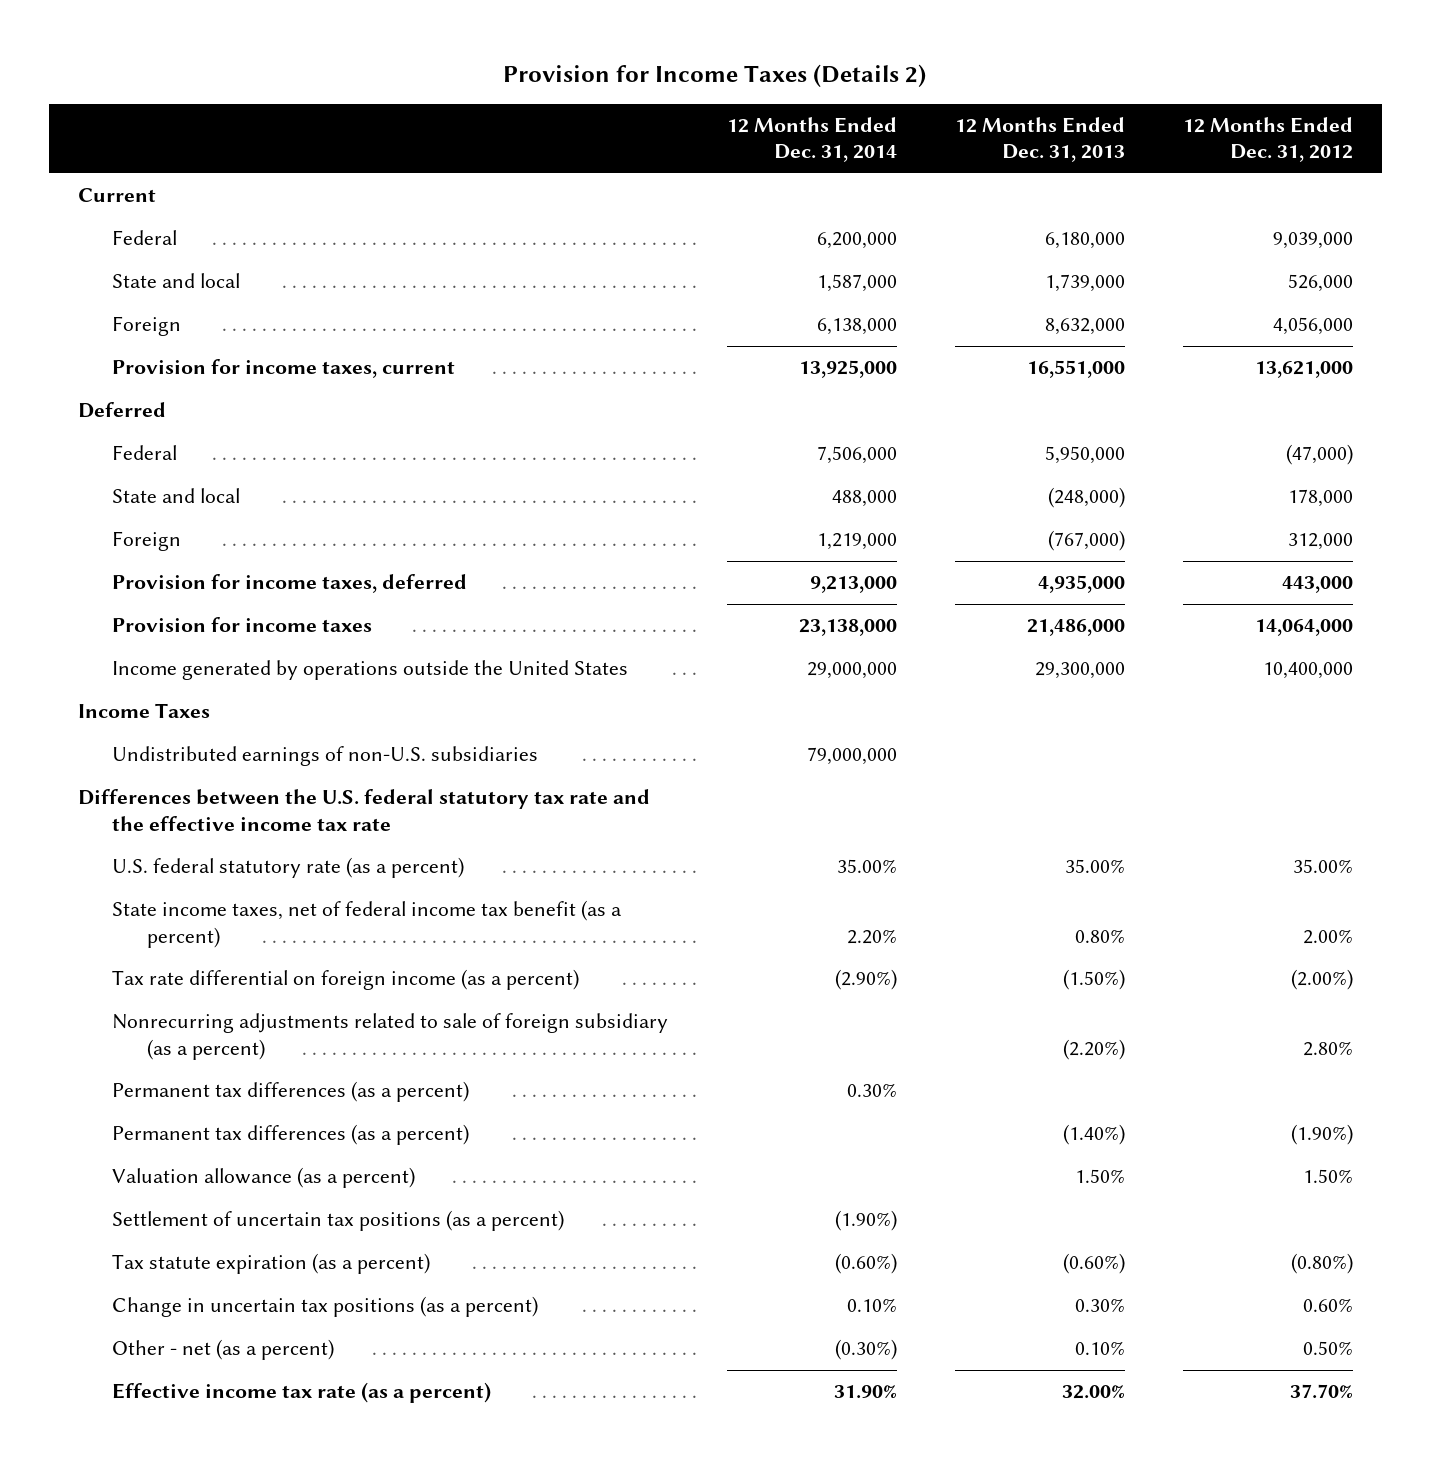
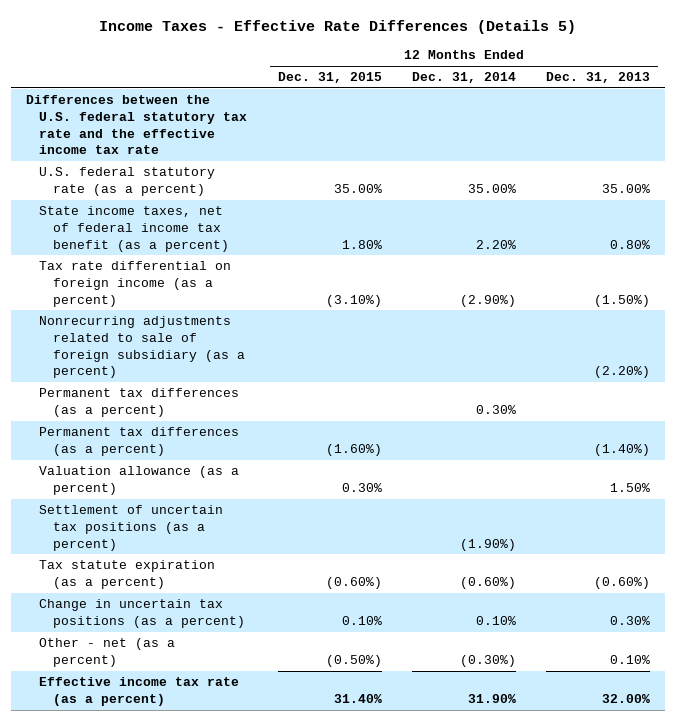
[503,64,927,88] Provision for Income Taxes (Details 2) -> [99,20,577,35] Income Taxes - Effective Rate Differences (Details 5)
[1182,117,1353,163] 12 Months Ended Dec. 31, 2012 -> none
none -> [277,72,382,84] Dec. 31, 2015
[78,188,157,203] Current -> none
[112,230,178,246] Federal -> none
[112,273,241,289] State and local -> none
[112,316,182,337] Foreign -> none
[112,359,456,379] Provision for income taxes, current -> none
[78,402,167,419] Deferred -> none
[112,445,178,461] Federal -> none
[112,488,241,504] State and local -> none
[112,531,182,552] Foreign -> none
[112,574,468,594] Provision for income taxes, deferred -> none
[112,617,373,633] Provision for income taxes -> none
[112,660,629,681] Income generated by operations outside the United States -> none
[78,703,211,719] Income Taxes -> none
[112,746,539,767] Undistributed earnings of non-U.S. subsidiaries -> none

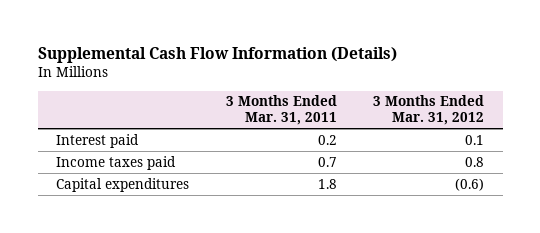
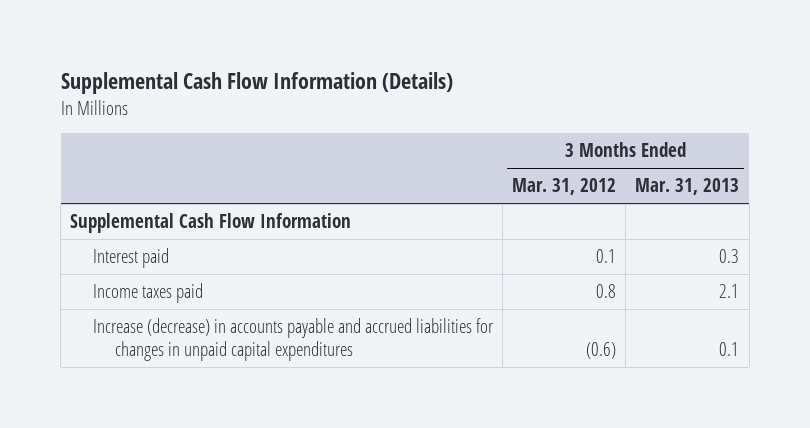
[225,95,337,126] 3 Months Ended Mar. 31, 2011 -> none
none -> [635,178,740,196] Mar. 31, 2013
none -> [70,213,352,234] Supplemental Cash Flow Information
[55,177,189,192] Capital expenditures -> none
none -> [92,318,494,362] Increase (decrease) in accounts payable and accrued liabilities for changes in unpaid capital expenditures

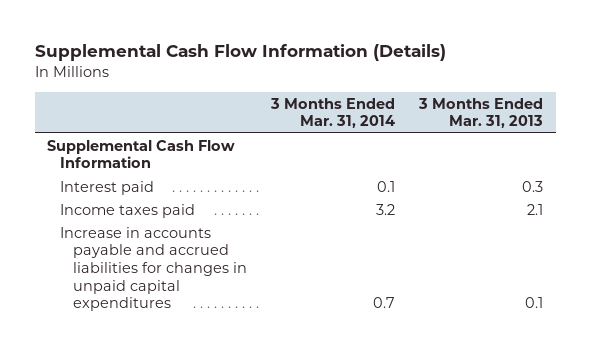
[511,178,616,196] Mar. 31, 2012 -> none
none -> [270,97,396,129] 3 Months Ended Mar. 31, 2014
[92,318,494,362] Increase (decrease) in accounts payable and accrued liabilities for changes in unpaid capital expenditures -> [59,226,247,312] Increase in accounts payable and accrued liabilities for changes in unpaid capital expenditures

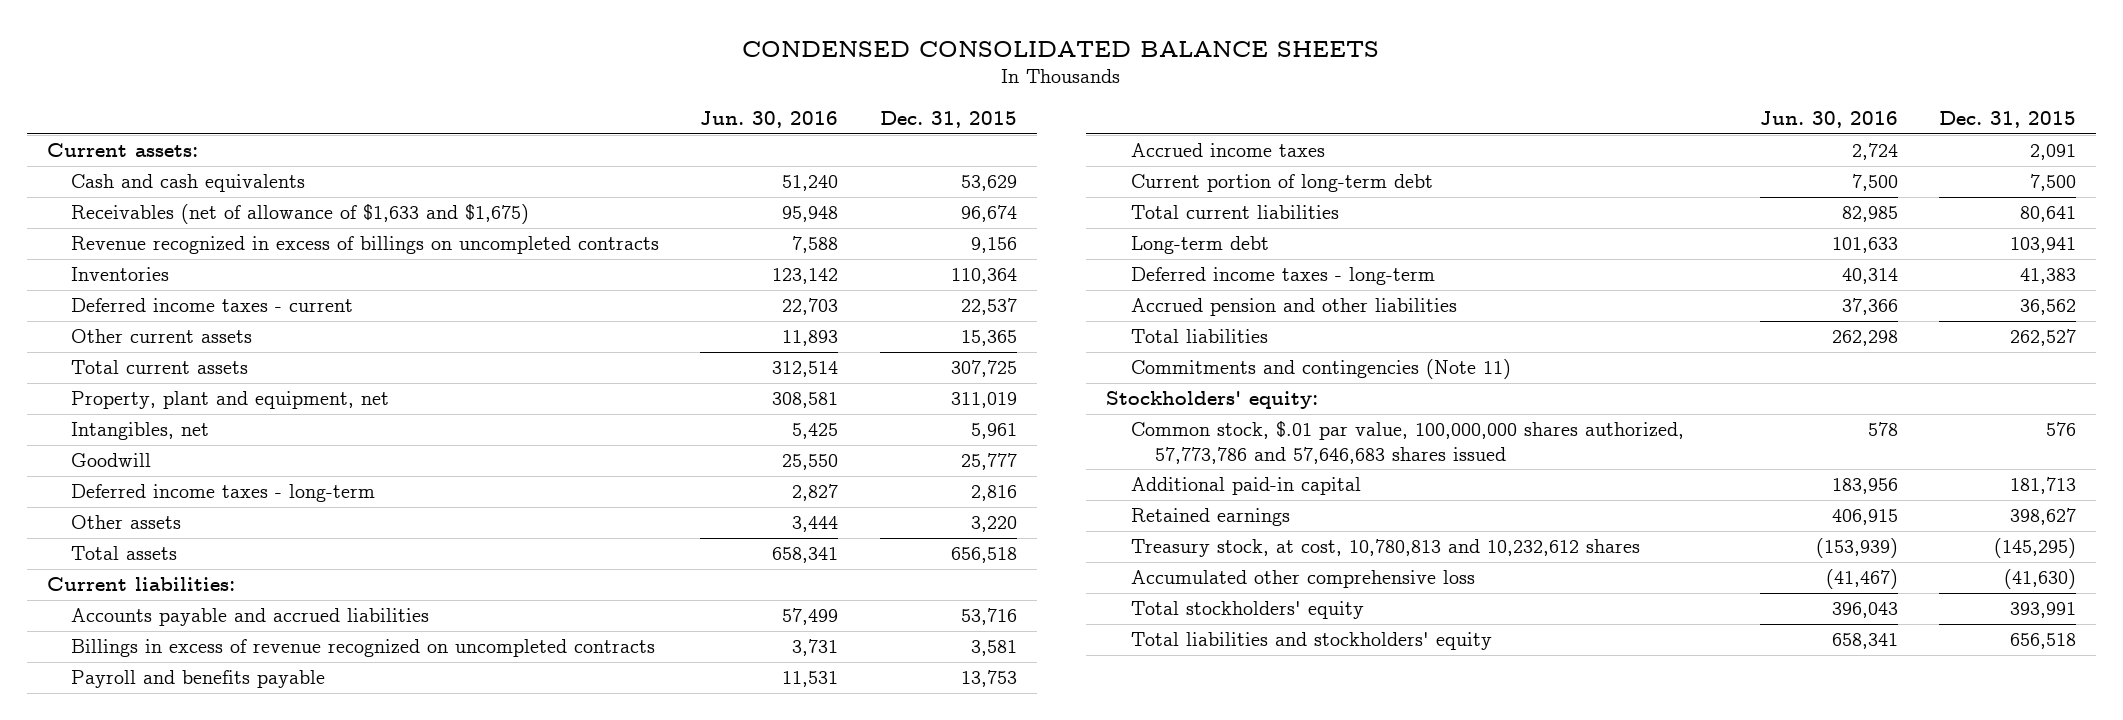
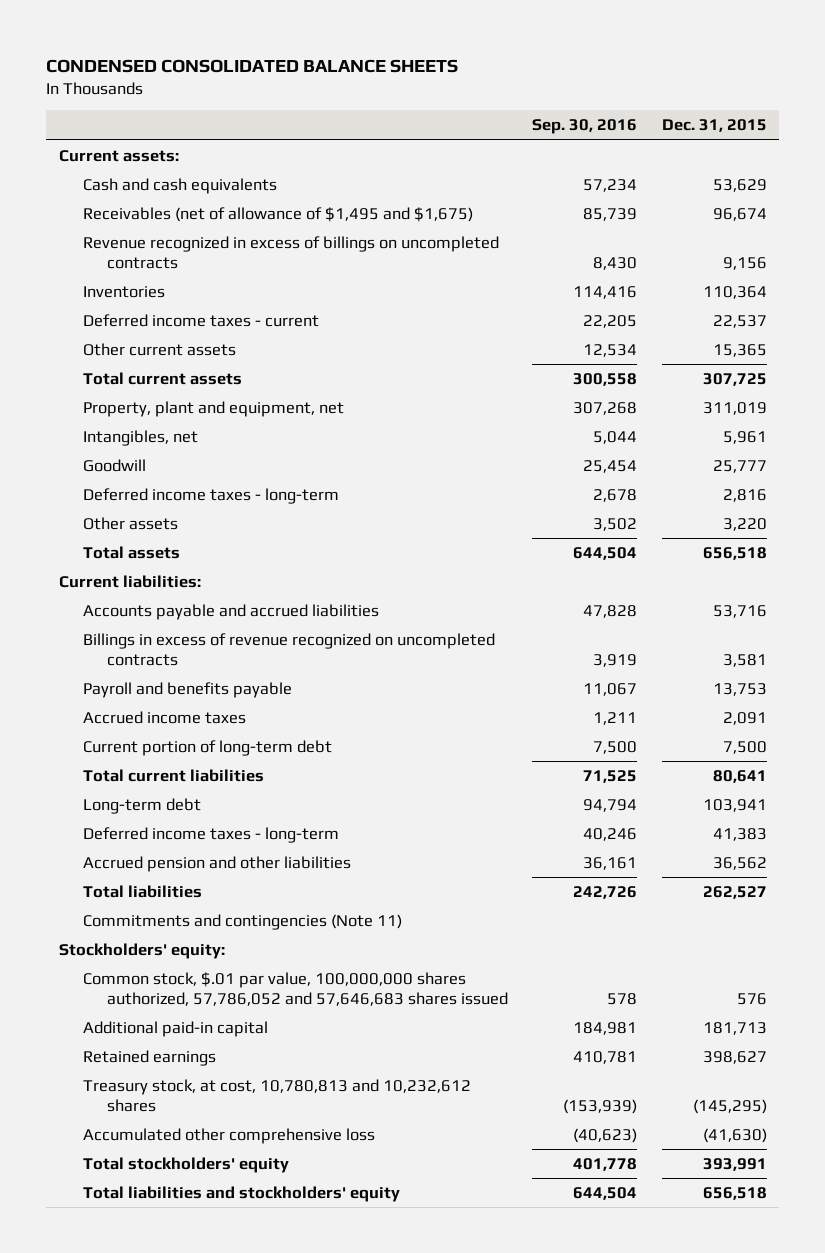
[700,110,839,128] Jun. 30, 2016 -> none
none -> [532,119,638,135] Sep. 30, 2016
[71,204,530,225] Receivables (net of allowance of $1,633 and $1,675) -> [82,207,473,223] Receivables (net of allowance of $1,495 and $1,675)
[1130,421,1684,464] Common stock, $.01 par value, 100,000,000 shares authorized, 57,773,786 and 57,646,683 shares issued -> [82,972,509,1007] Common stock, $.01 par value, 100,000,000 shares authorized, 57,786,052 and 57,646,683 shares issued

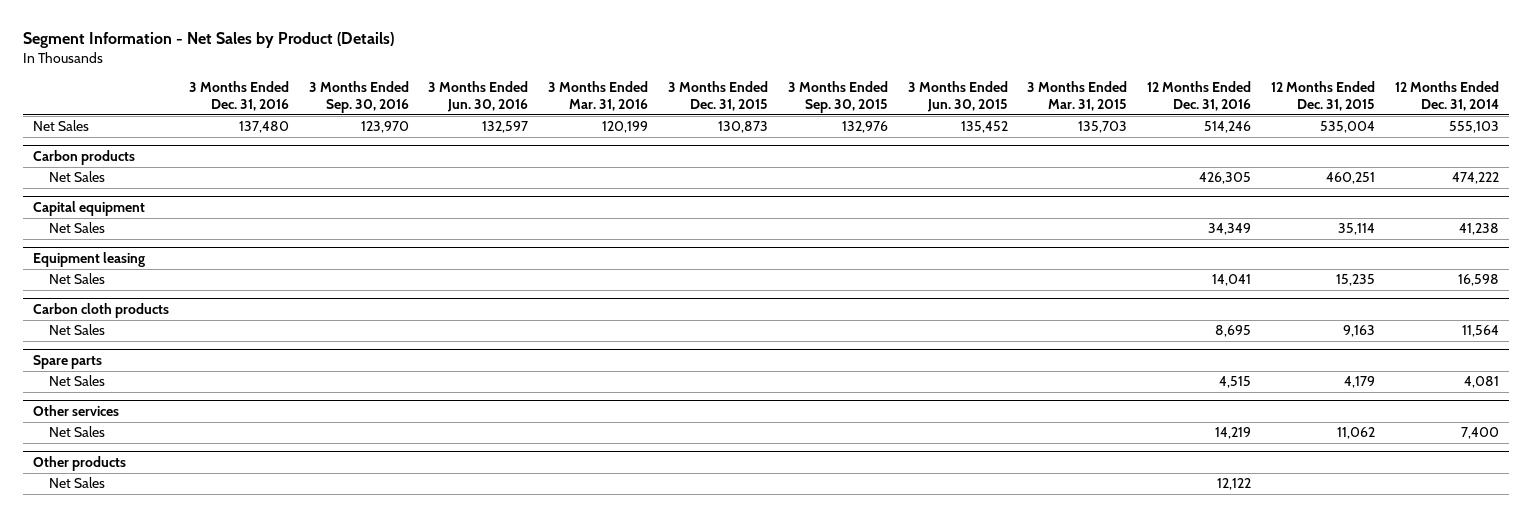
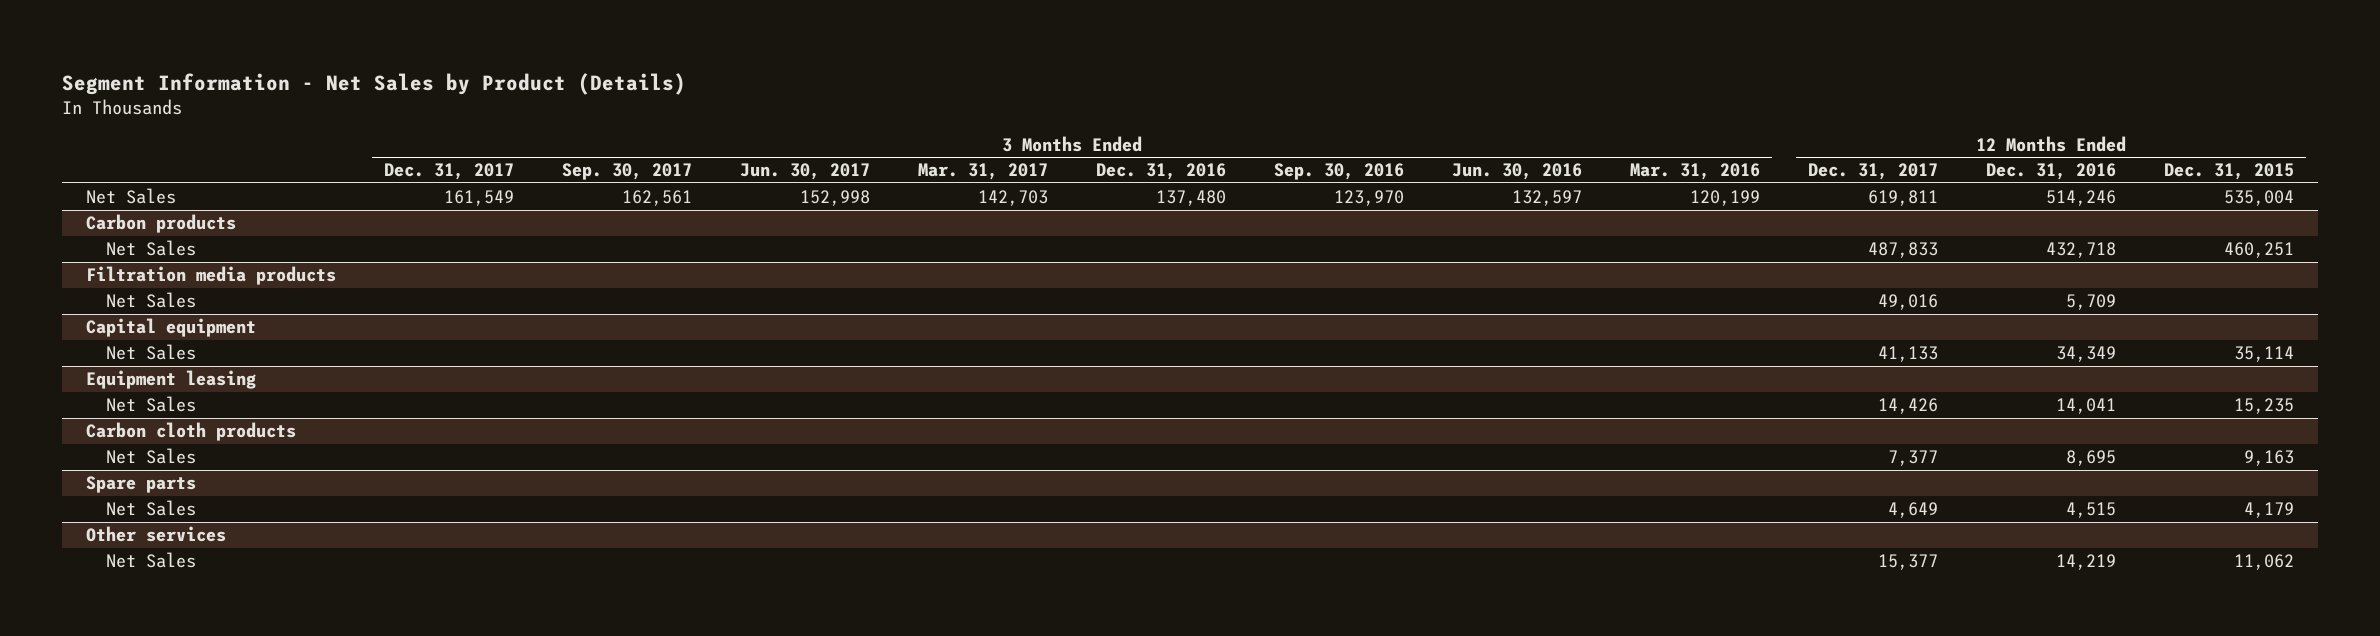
[667,81,768,112] 3 Months Ended Dec. 31, 2015 -> none
[787,81,888,114] 3 Months Ended Sep. 30, 2015 -> none
[907,81,1008,113] 3 Months Ended Jun. 30, 2015 -> none
[1027,81,1128,112] 3 Months Ended Mar. 31, 2015 -> none
[1394,81,1499,112] 12 Months Ended Dec. 31, 2014 -> none
none -> [383,163,514,181] Dec. 31, 2017
none -> [561,163,692,181] Sep. 30, 2017
none -> [739,163,870,181] Jun. 30, 2017
none -> [917,163,1048,181] Mar. 31, 2017
none -> [1807,163,1938,181] Dec. 31, 2017
[1199,172,1252,185] 426,305 -> [2045,242,2116,259] 432,718
none -> [85,266,336,286] Filtration media products
none -> [105,292,196,309] Net Sales
[33,455,127,471] Other products -> none
[48,477,105,489] Net Sales -> none

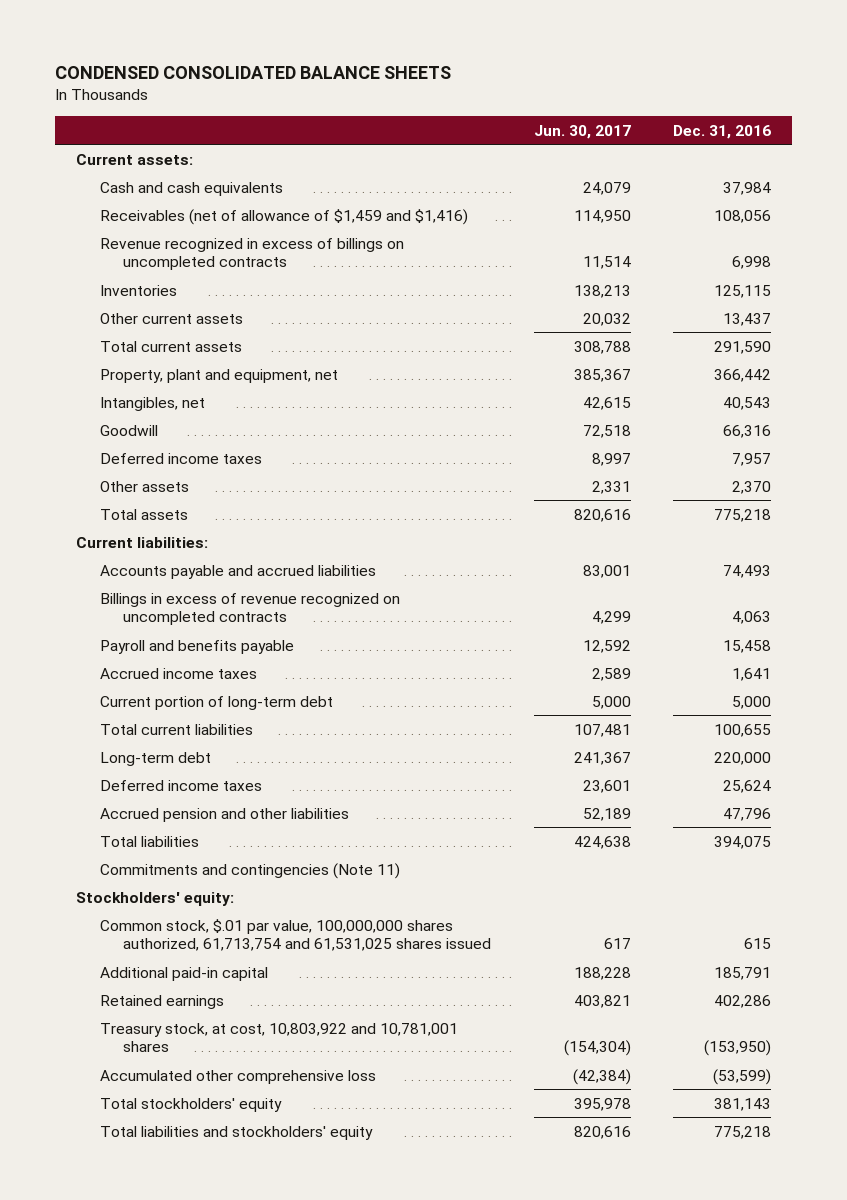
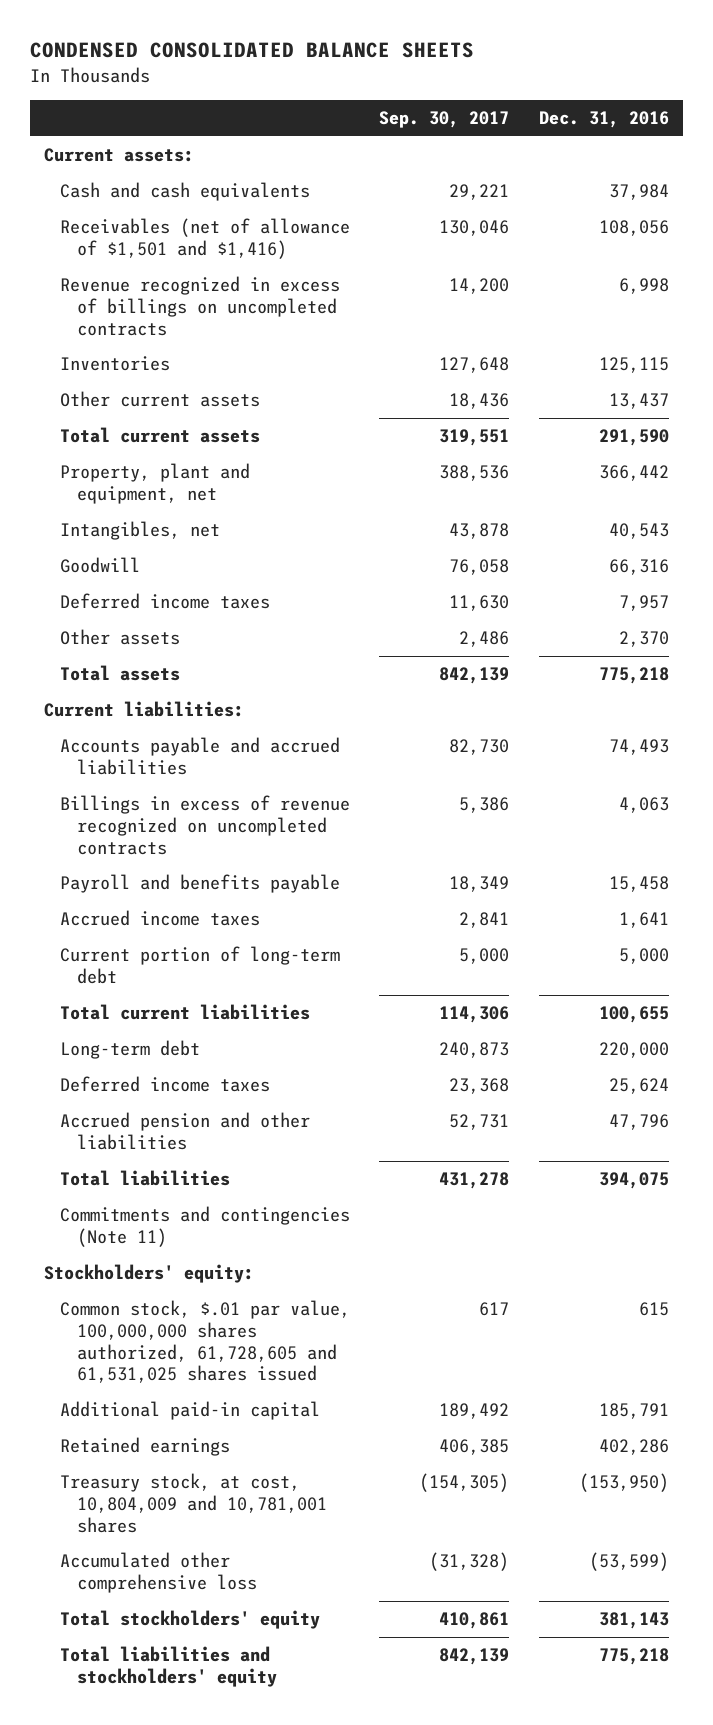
[533,124,631,139] Jun. 30, 2017 -> none
none -> [379,110,510,128] Sep. 30, 2017
[99,208,468,225] Receivables (net of allowance of $1,459 and $1,416) -> [60,218,351,259] Receivables (net of allowance of $1,501 and $1,416)
[99,918,492,952] Common stock, $.01 par value, 100,000,000 shares authorized, 61,713,754 and 61,531,025 shares issued -> [60,1300,351,1384] Common stock, $.01 par value, 100,000,000 shares authorized, 61,728,605 and 61,531,025 shares issued
[99,1022,458,1053] Treasury stock, at cost, 10,803,922 and 10,781,001 shares -> [60,1473,327,1533] Treasury stock, at cost, 10,804,009 and 10,781,001 shares

